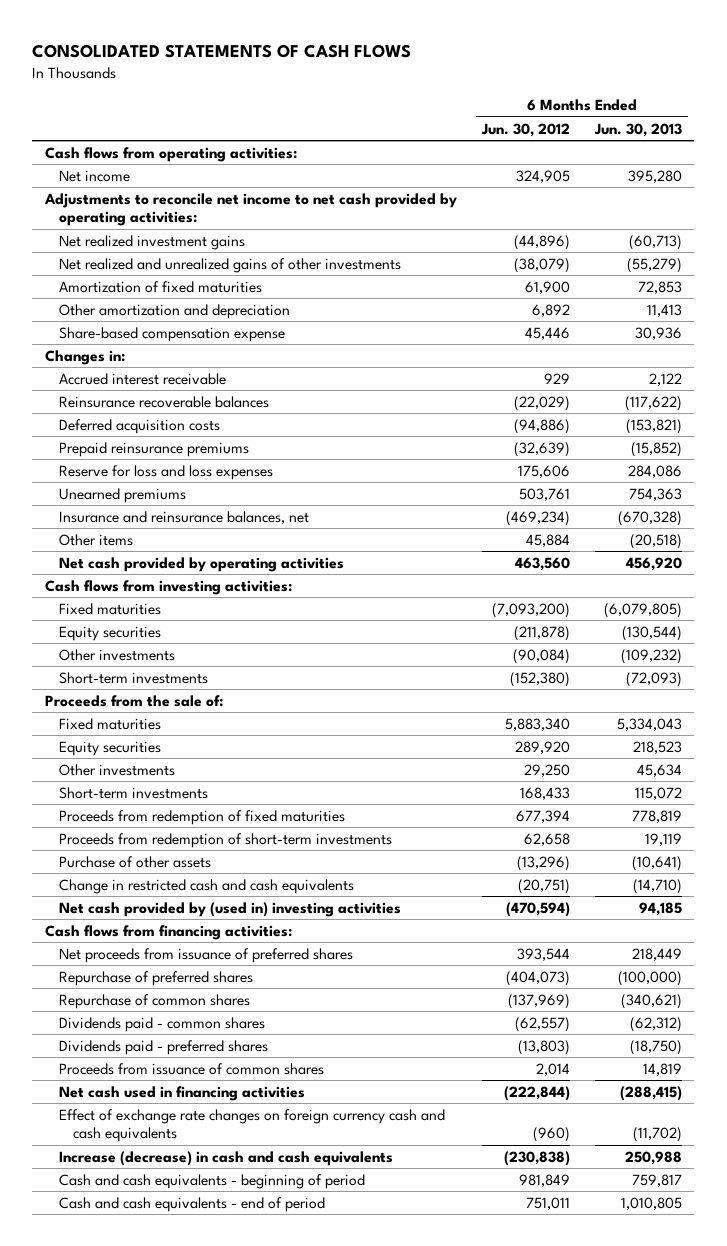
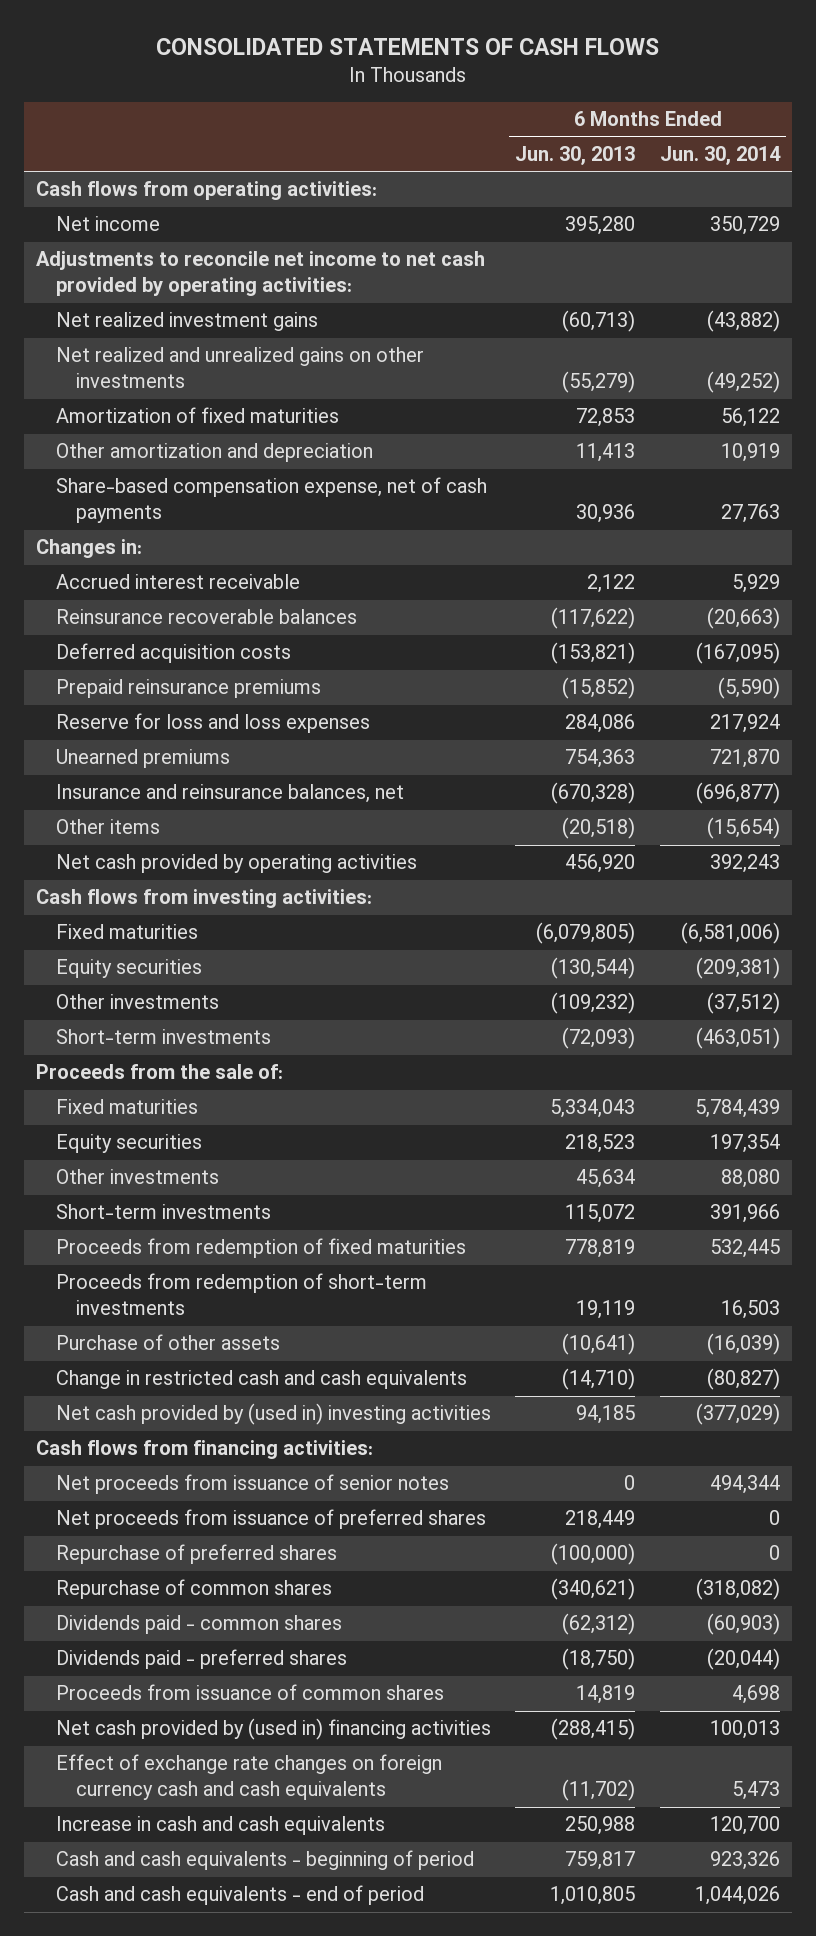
[480,122,570,137] Jun. 30, 2012 -> none
none -> [659,145,781,165] Jun. 30, 2014
[58,257,401,273] Net realized and unrealized gains of other investments -> [55,347,424,389] Net realized and unrealized gains on other investments
[58,326,285,342] Share-based compensation expense -> [55,477,487,524] Share-based compensation expense, net of cash payments
none -> [55,1474,449,1495] Net proceeds from issuance of senior notes
[58,1085,305,1101] Net cash used in financing activities -> [55,1718,491,1741] Net cash provided by (used in) financing activities
[58,1150,393,1166] Increase (decrease) in cash and cash equivalents -> [55,1816,385,1836] Increase in cash and cash equivalents

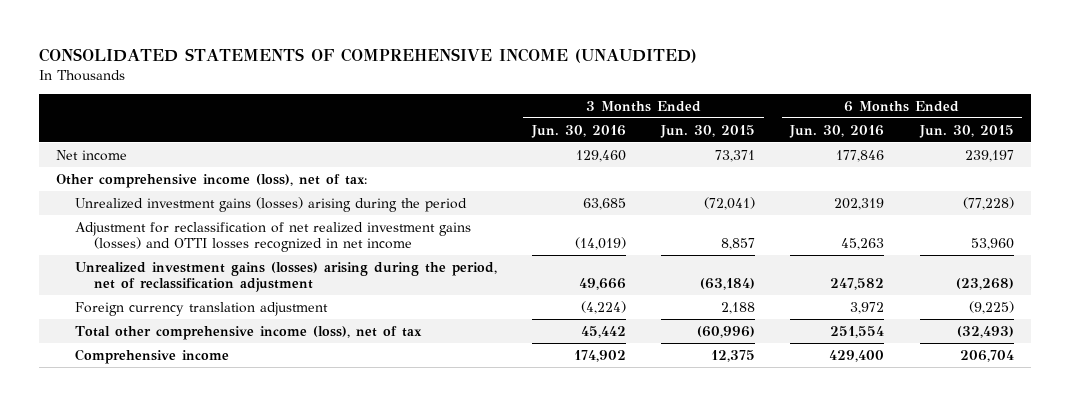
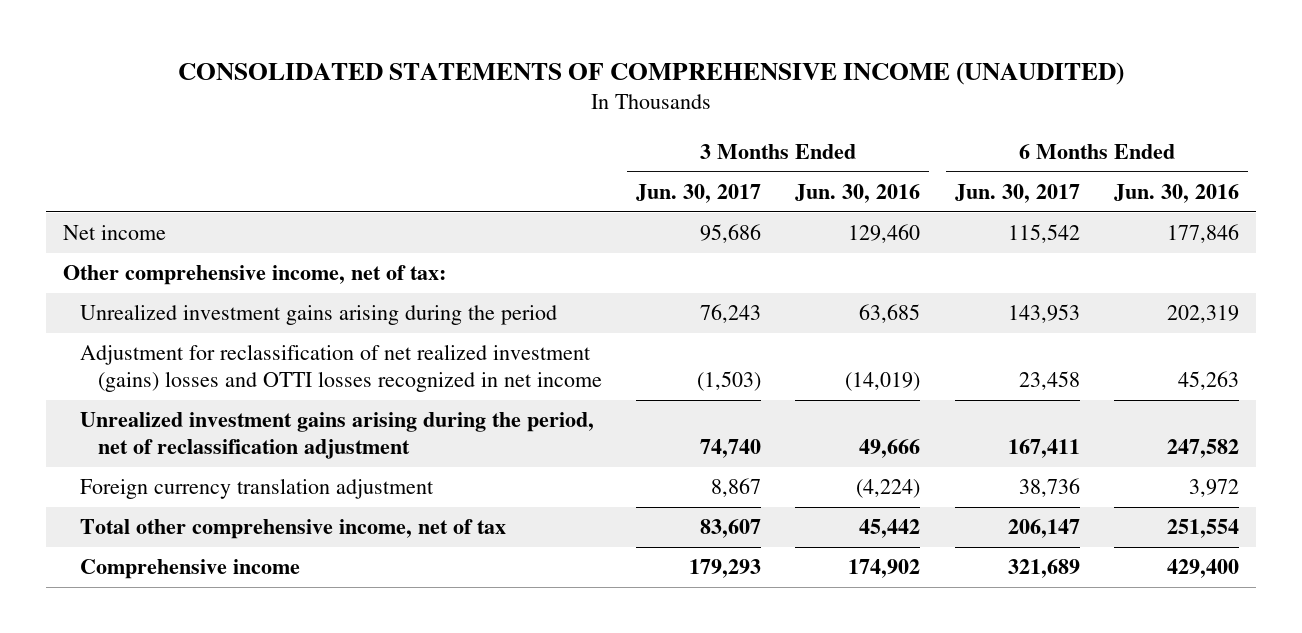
[660,124,756,138] Jun. 30, 2015 -> none
[918,124,1014,138] Jun. 30, 2015 -> none
none -> [635,183,761,203] Jun. 30, 2017
none -> [954,183,1080,203] Jun. 30, 2017
[56,173,368,188] Other comprehensive income (loss), net of tax: -> [62,265,446,286] Other comprehensive income, net of tax:
[74,196,467,212] Unrealized investment gains (losses) arising during the period -> [80,304,558,326] Unrealized investment gains arising during the period
[74,221,471,253] Adjustment for reclassification of net realized investment gains (losses) and OTTI losses recognized in net income -> [80,344,602,392] Adjustment for reclassification of net realized investment (gains) losses and OTTI losses recognized in net income
[74,261,497,293] Unrealized investment gains (losses) arising during the period, net of reclassification adjustment -> [80,412,595,459] Unrealized investment gains arising during the period, net of reclassification adjustment
[74,325,422,340] Total other comprehensive income (loss), net of tax -> [80,519,507,540] Total other comprehensive income, net of tax

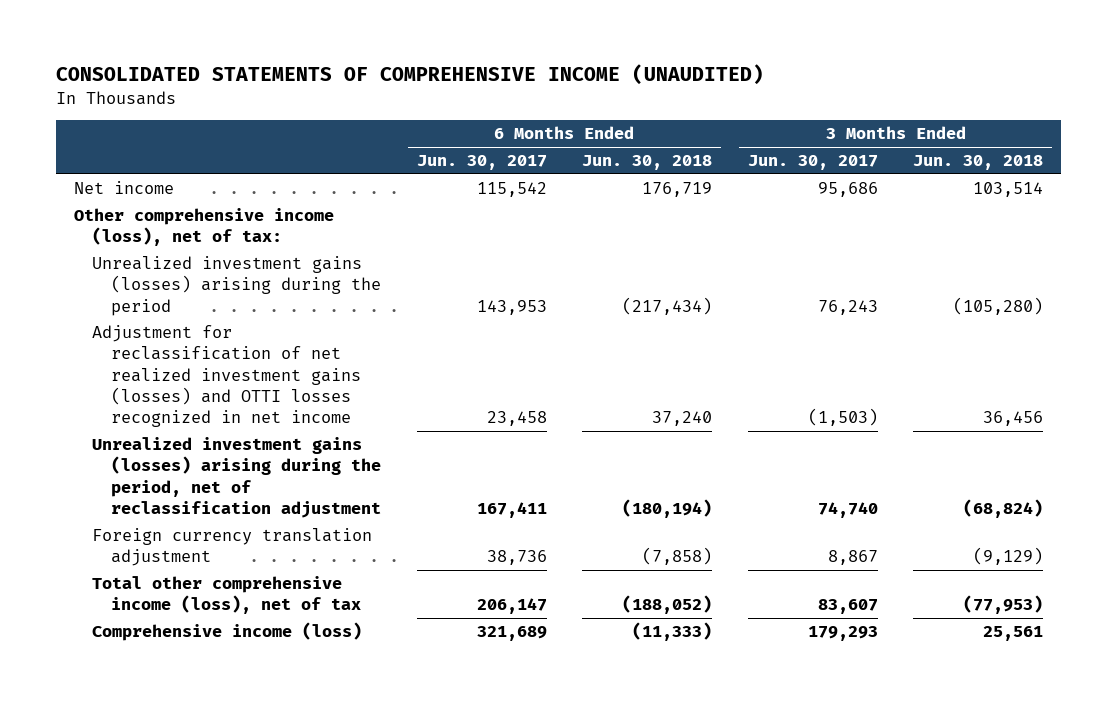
[795,183,921,203] Jun. 30, 2016 -> none
[1113,183,1239,203] Jun. 30, 2016 -> none
none -> [582,155,713,171] Jun. 30, 2018
none -> [913,155,1044,171] Jun. 30, 2018
[62,265,446,286] Other comprehensive income, net of tax: -> [73,208,334,247] Other comprehensive income (loss), net of tax:
[80,304,558,326] Unrealized investment gains arising during the period -> [92,256,382,316] Unrealized investment gains (losses) arising during the period
[80,344,602,392] Adjustment for reclassification of net realized investment (gains) losses and OTTI losses recognized in net income -> [92,325,362,428] Adjustment for reclassification of net realized investment gains (losses) and OTTI losses recognized in net income
[80,412,595,459] Unrealized investment gains arising during the period, net of reclassification adjustment -> [92,437,382,518] Unrealized investment gains (losses) arising during the period, net of reclassification adjustment
[80,519,507,540] Total other comprehensive income, net of tax -> [92,576,362,615] Total other comprehensive income (loss), net of tax
[80,559,301,580] Comprehensive income -> [92,622,363,642] Comprehensive income (loss)

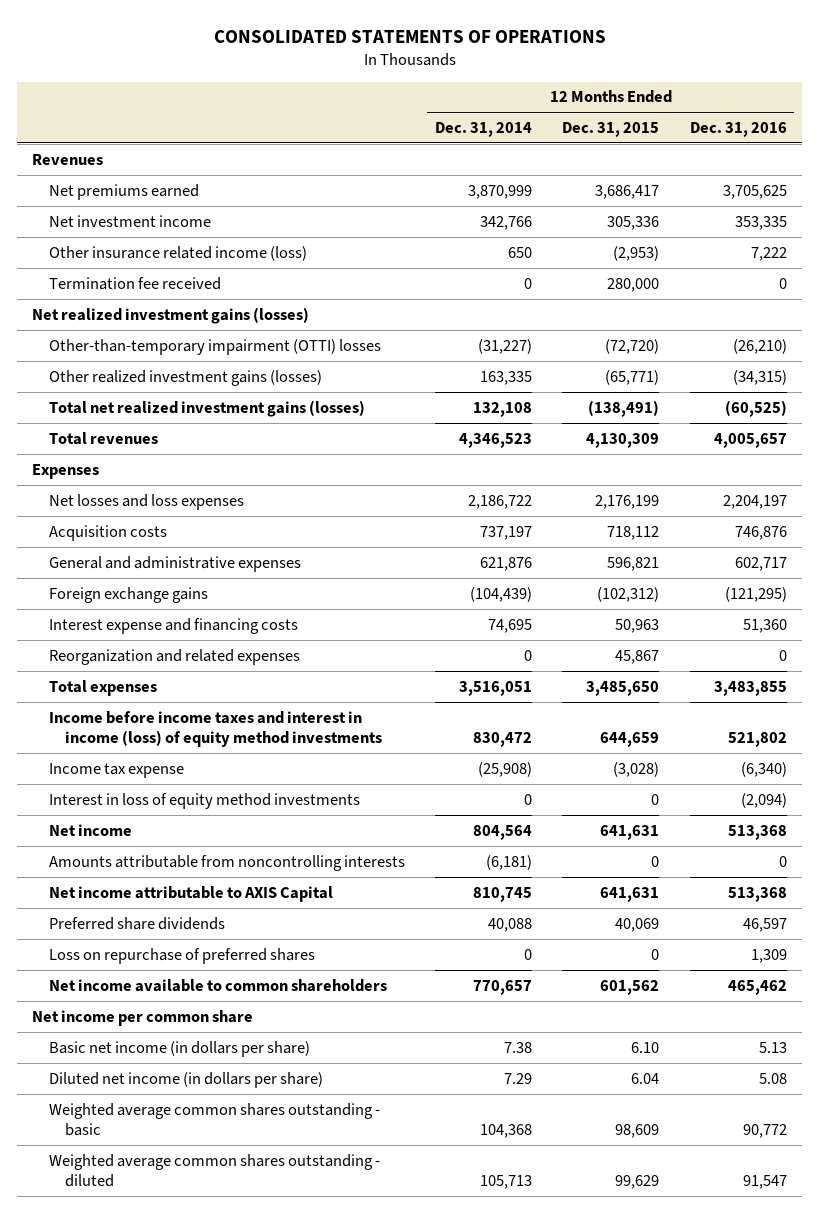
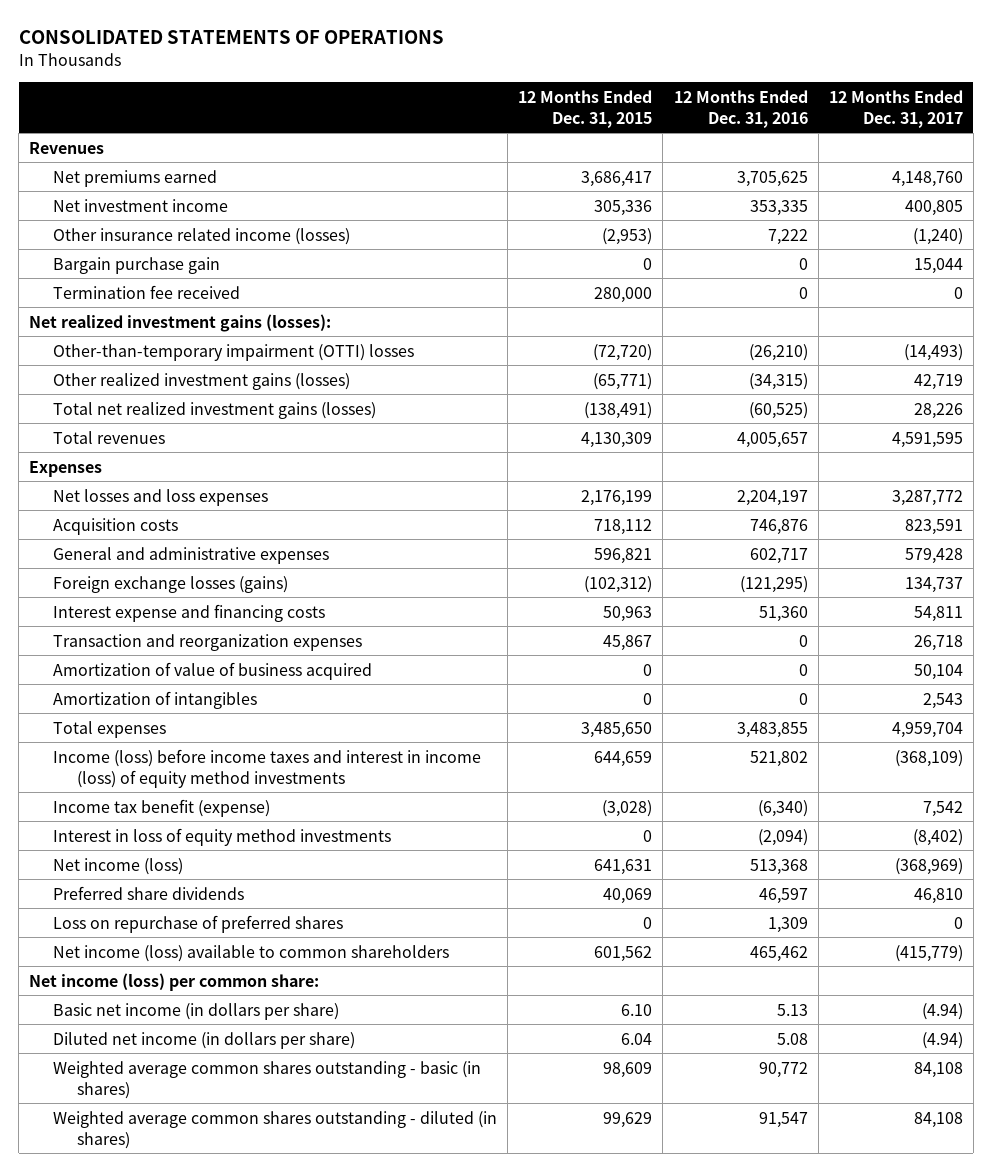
[434,122,532,138] Dec. 31, 2014 -> none
none -> [828,89,963,128] 12 Months Ended Dec. 31, 2017
[48,245,307,261] Other insurance related income (loss) -> [53,227,351,245] Other insurance related income (losses)
none -> [53,256,221,274] Bargain purchase gain
[32,306,310,324] Net realized investment gains (losses) -> [29,313,332,332] Net realized investment gains (losses):
[48,586,208,603] Foreign exchange gains -> [53,575,289,593] Foreign exchange losses (gains)
[48,648,300,665] Reorganization and related expenses -> [53,633,363,651] Transaction and reorganization expenses
none -> [53,661,373,680] Amortization of value of business acquired
none -> [53,690,258,709] Amortization of intangibles
[48,710,382,747] Income before income taxes and interest in income (loss) of equity method investments -> [53,748,482,788] Income (loss) before income taxes and interest in income (loss) of equity method investments
[48,762,184,778] Income tax expense -> [53,798,271,817] Income tax benefit (expense)
[48,823,132,836] Net income -> none
[48,854,405,871] Amounts attributable from noncontrolling interests -> none
[48,885,333,902] Net income attributable to AXIS Capital -> [53,857,184,875] Net income (loss)
[48,978,387,992] Net income available to common shareholders -> [53,944,450,962] Net income (loss) available to common shareholders
[32,1009,254,1026] Net income per common share -> [29,972,320,991] Net income (loss) per common share:
[48,1102,380,1136] Weighted average common shares outstanding - basic -> [53,1060,482,1099] Weighted average common shares outstanding - basic (in shares)
[48,1153,380,1187] Weighted average common shares outstanding - diluted -> [53,1110,498,1149] Weighted average common shares outstanding - diluted (in shares)

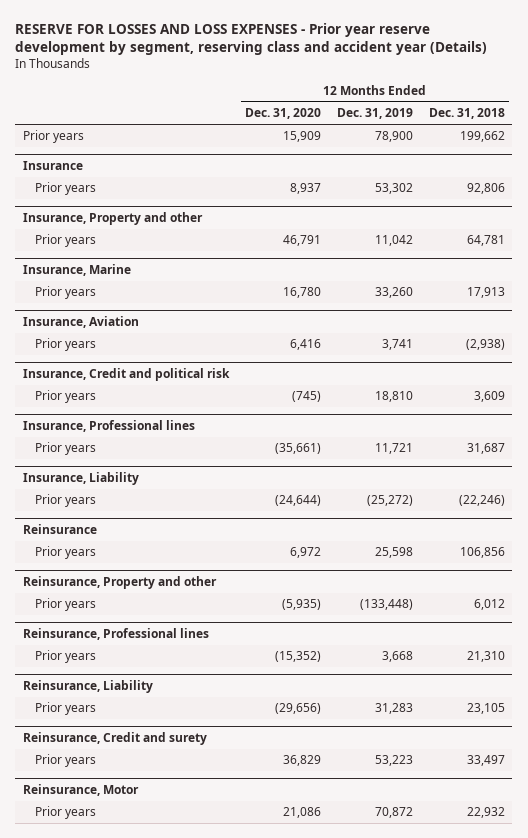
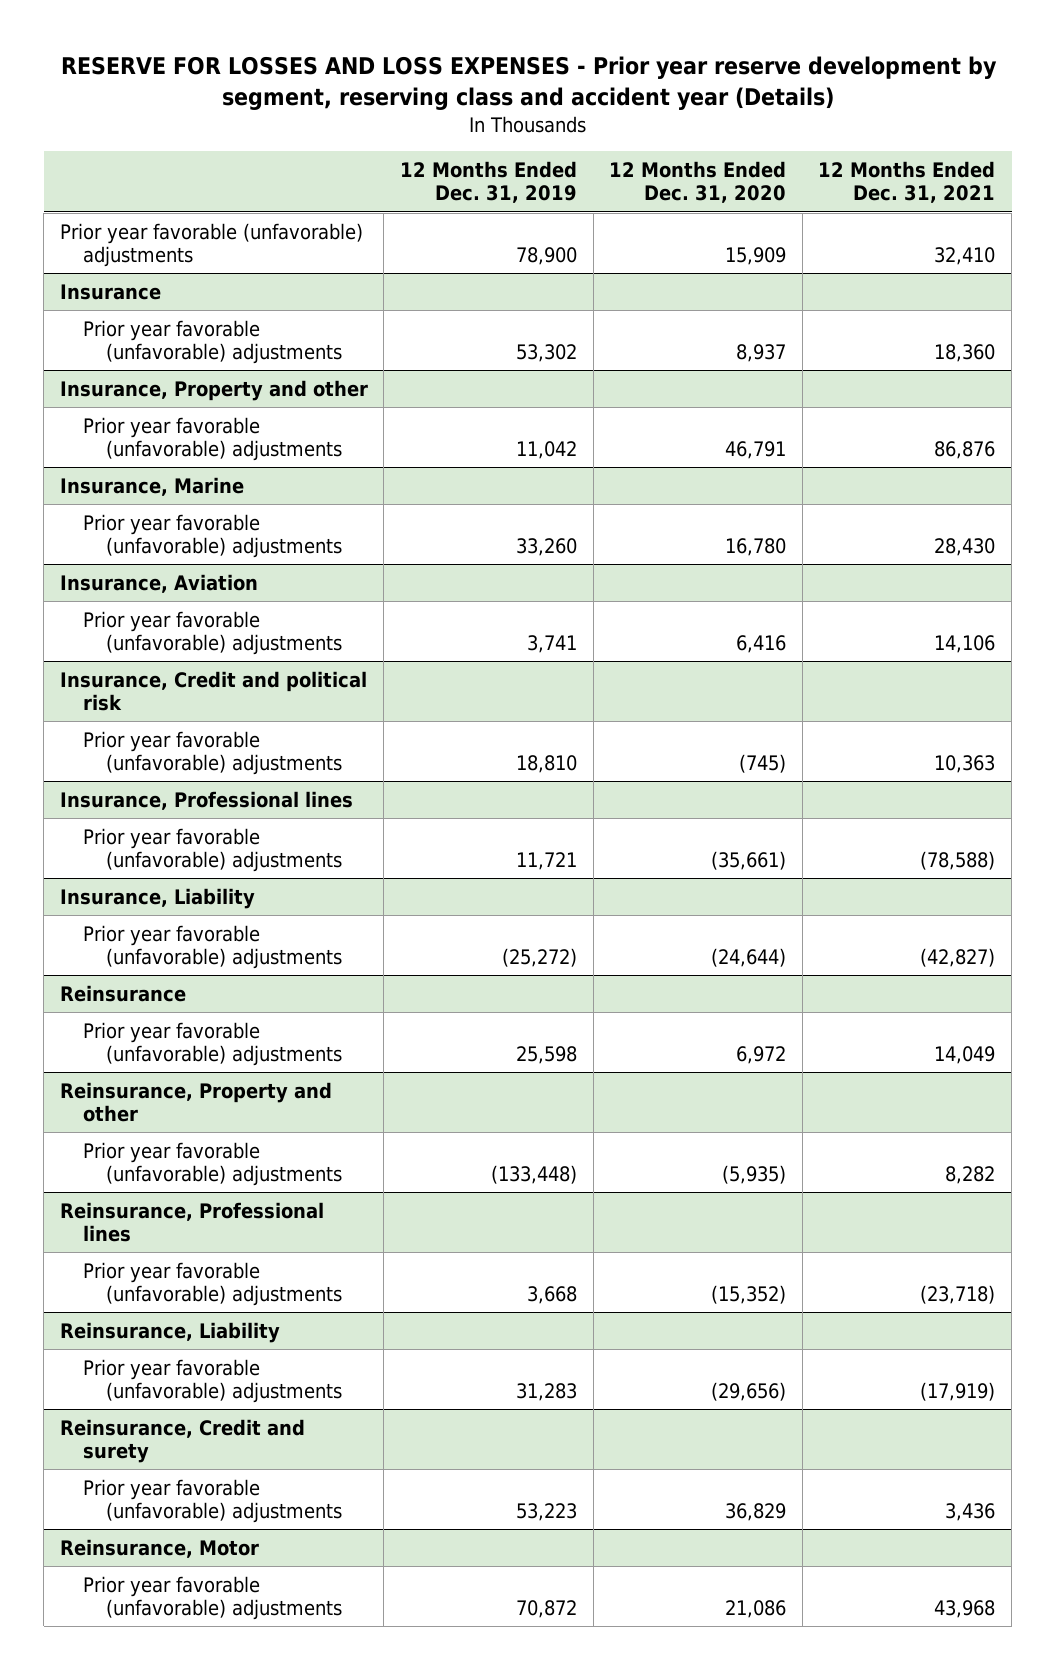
[428,108,505,120] Dec. 31, 2018 -> none
none -> [818,161,996,204] 12 Months Ended Dec. 31, 2021
[23,130,85,144] Prior years -> [59,222,363,267] Prior year favorable (unfavorable) adjustments
[34,182,96,196] Prior years -> [82,319,342,364] Prior year favorable (unfavorable) adjustments
[34,234,96,248] Prior years -> [82,416,342,461] Prior year favorable (unfavorable) adjustments
[34,286,96,300] Prior years -> [82,513,342,558] Prior year favorable (unfavorable) adjustments
[34,338,96,352] Prior years -> [82,610,342,655] Prior year favorable (unfavorable) adjustments
[34,390,96,404] Prior years -> [82,730,342,775] Prior year favorable (unfavorable) adjustments
[34,442,96,456] Prior years -> [82,827,342,872] Prior year favorable (unfavorable) adjustments
[34,494,96,508] Prior years -> [82,924,342,969] Prior year favorable (unfavorable) adjustments
[34,546,96,560] Prior years -> [82,1021,342,1066] Prior year favorable (unfavorable) adjustments
[34,598,96,612] Prior years -> [82,1141,342,1186] Prior year favorable (unfavorable) adjustments
[34,650,96,664] Prior years -> [82,1261,342,1306] Prior year favorable (unfavorable) adjustments
[34,702,96,716] Prior years -> [82,1358,342,1403] Prior year favorable (unfavorable) adjustments
[34,754,96,768] Prior years -> [82,1478,342,1523] Prior year favorable (unfavorable) adjustments
[34,806,96,820] Prior years -> [82,1575,342,1620] Prior year favorable (unfavorable) adjustments

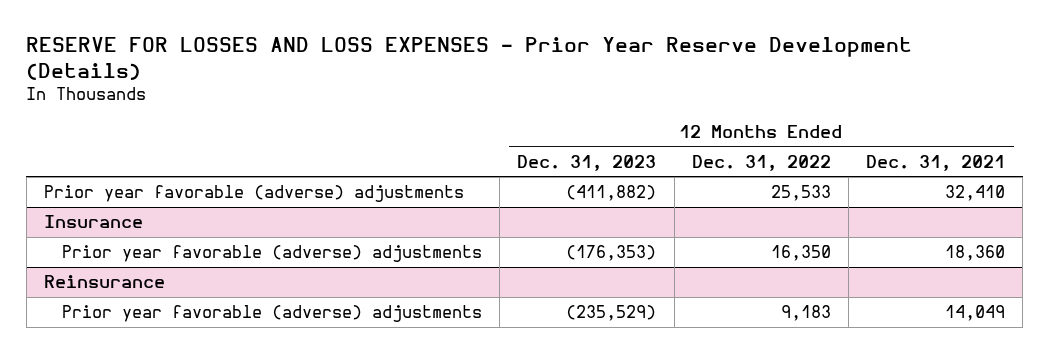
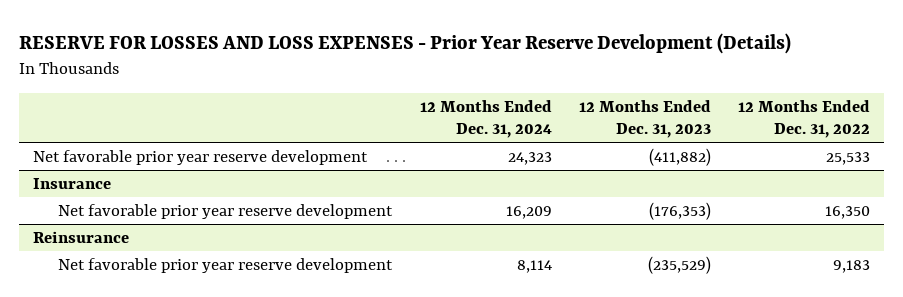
[866,154,1006,171] Dec. 31, 2021 -> none
none -> [419,100,552,138] 12 Months Ended Dec. 31, 2024
[44,185,465,203] Prior year favorable (adverse) adjustments -> [32,149,368,165] Net favorable prior year reserve development
[62,245,483,263] Prior year favorable (adverse) adjustments -> [58,203,394,219] Net favorable prior year reserve development
[62,305,483,323] Prior year favorable (adverse) adjustments -> [58,257,394,273] Net favorable prior year reserve development

